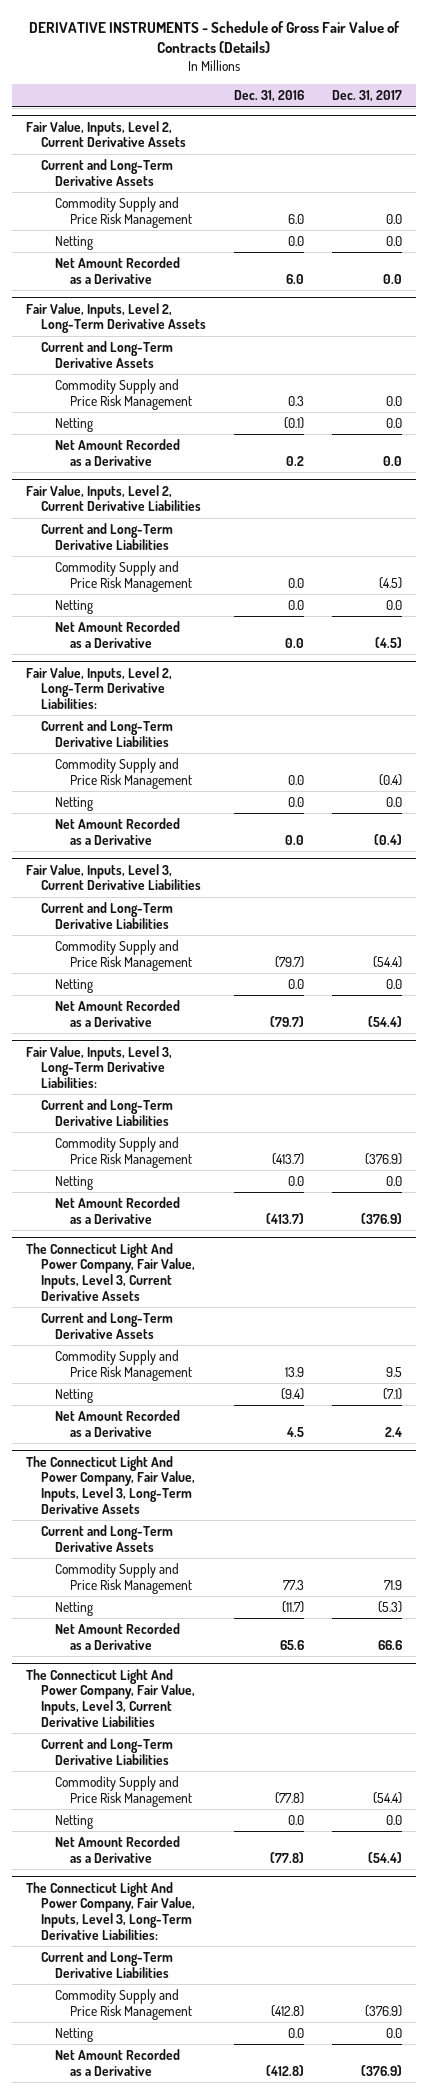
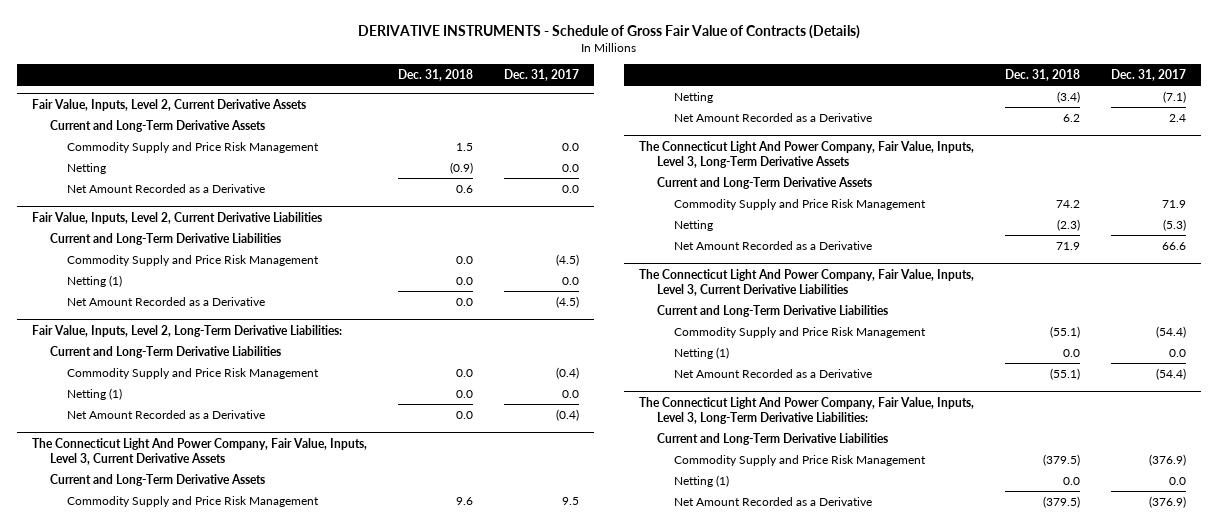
[233,90,304,103] Dec. 31, 2016 -> none
none -> [397,68,473,81] Dec. 31, 2018
[25,302,206,334] Fair Value, Inputs, Level 2, Long-Term Derivative Assets -> none
[40,341,173,368] Current and Long-Term Derivative Assets -> none
[55,379,193,410] Commodity Supply and Price Risk Management -> none
[55,418,94,433] Netting -> none
[55,439,181,466] Net Amount Recorded as a Derivative -> none
[55,600,94,615] Netting -> [67,274,123,287] Netting (1)
[55,797,94,812] Netting -> [67,387,123,400] Netting (1)
[25,863,201,891] Fair Value, Inputs, Level 3, Current Derivative Liabilities -> none
[40,902,173,929] Current and Long-Term Derivative Liabilities -> none
[55,940,193,971] Commodity Supply and Price Risk Management -> none
[55,979,94,994] Netting -> none
[55,1000,181,1027] Net Amount Recorded as a Derivative -> none
[25,1045,172,1088] Fair Value, Inputs, Level 3, Long-Term Derivative Liabilities: -> none
[40,1099,173,1126] Current and Long-Term Derivative Liabilities -> none
[55,1137,193,1168] Commodity Supply and Price Risk Management -> none
[55,1176,94,1191] Netting -> none
[55,1197,181,1224] Net Amount Recorded as a Derivative -> none
[55,1815,94,1830] Netting -> [674,346,730,359] Netting (1)
[55,2028,94,2043] Netting -> [674,474,730,487] Netting (1)

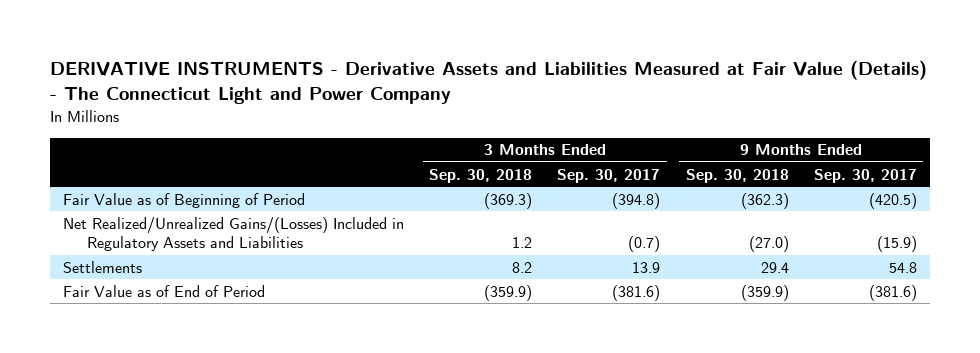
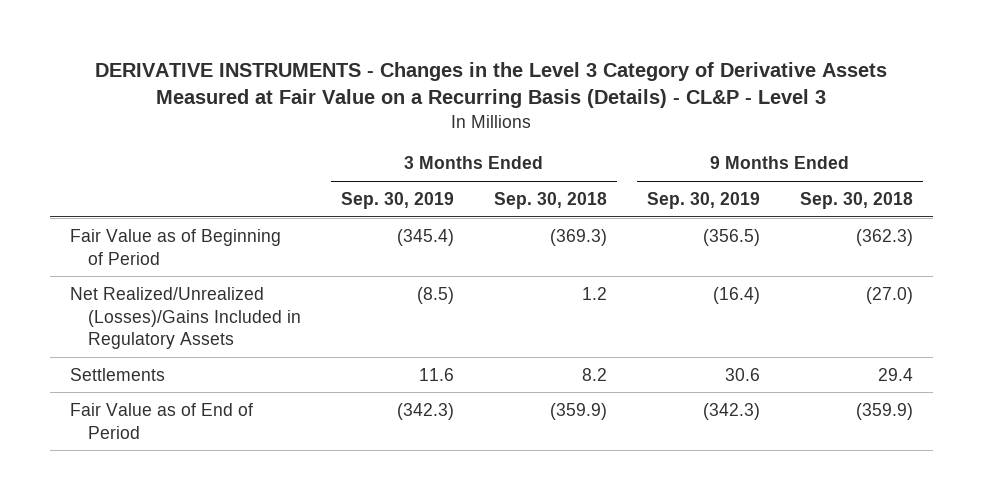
[50,60,928,105] DERIVATIVE INSTRUMENTS - Derivative Assets and Liabilities Measured at Fair Value (Details) - The Connecticut Light and Power Company -> [95,62,888,109] DERIVATIVE INSTRUMENTS - Changes in the Level 3 Category of Derivative Assets Measured at Fair Value on a Recurring Basis (Details) - CL&P - Level 3
[557,168,661,183] Sep. 30, 2017 -> none
[813,168,917,183] Sep. 30, 2017 -> none
none -> [341,191,455,209] Sep. 30, 2019
none -> [647,191,761,209] Sep. 30, 2019
[63,216,405,252] Net Realized/Unrealized Gains/(Losses) Included in Regulatory Assets and Liabilities -> [69,286,302,350] Net Realized/Unrealized (Losses)/Gains Included in Regulatory Assets

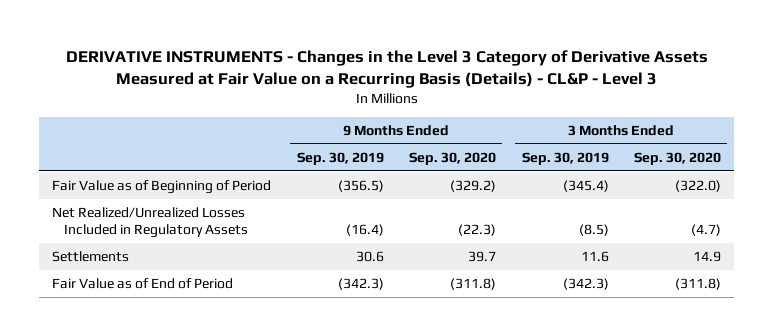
[494,191,608,209] Sep. 30, 2018 -> none
[799,191,913,209] Sep. 30, 2018 -> none
none -> [409,151,497,165] Sep. 30, 2020
none -> [633,151,721,165] Sep. 30, 2020
[69,286,302,350] Net Realized/Unrealized (Losses)/Gains Included in Regulatory Assets -> [52,207,249,239] Net Realized/Unrealized Losses Included in Regulatory Assets

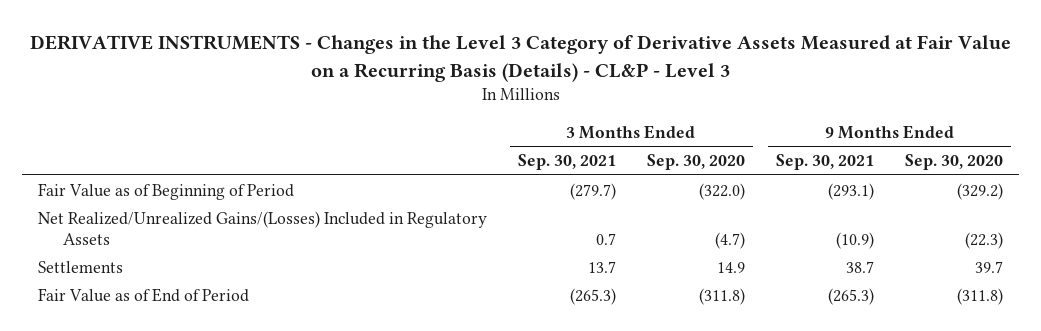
[296,151,384,165] Sep. 30, 2019 -> none
[521,151,609,165] Sep. 30, 2019 -> none
none -> [517,154,616,171] Sep. 30, 2021
none -> [776,154,875,171] Sep. 30, 2021
[52,207,249,239] Net Realized/Unrealized Losses Included in Regulatory Assets -> [37,210,487,245] Net Realized/Unrealized Gains/(Losses) Included in Regulatory Assets

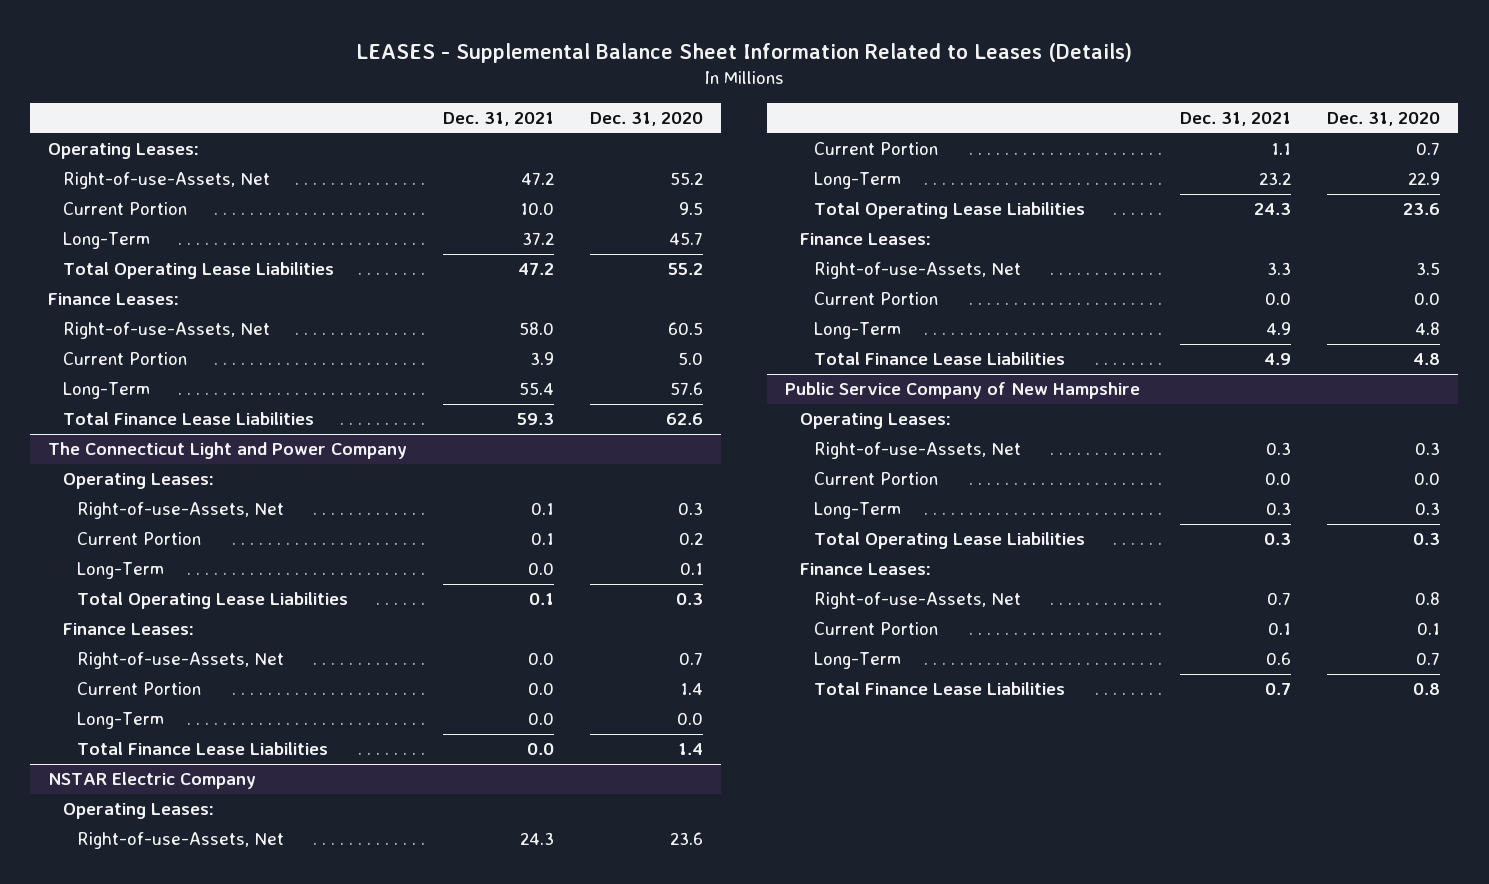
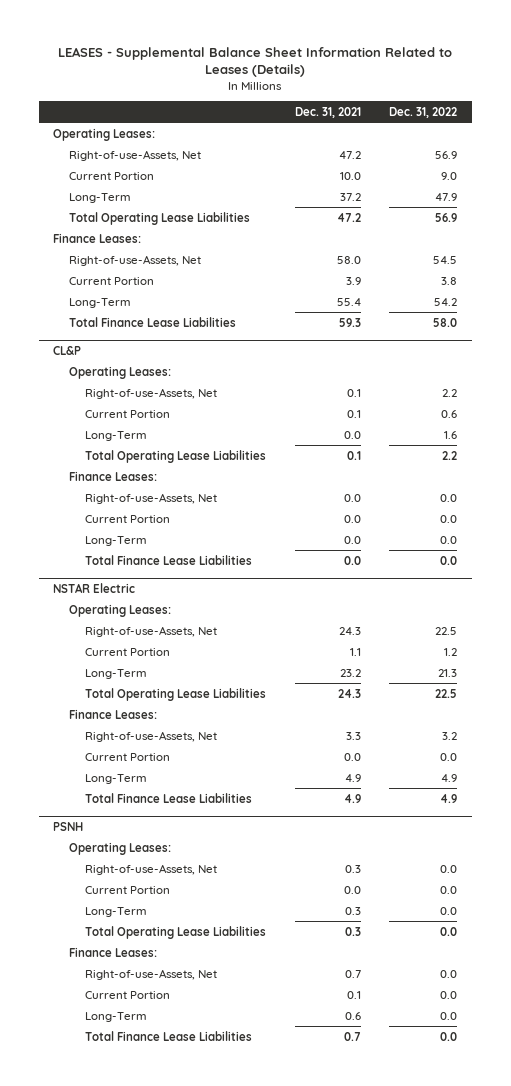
[590,111,704,126] Dec. 31, 2020 -> none
none -> [389,106,458,118] Dec. 31, 2022
[48,442,408,460] The Connecticut Light and Power Company -> [53,345,82,355] CL&P
[48,772,257,790] NSTAR Electric Company -> [53,582,136,593] NSTAR Electric
[785,382,1141,400] Public Service Company of New Hampshire -> [53,821,84,831] PSNH

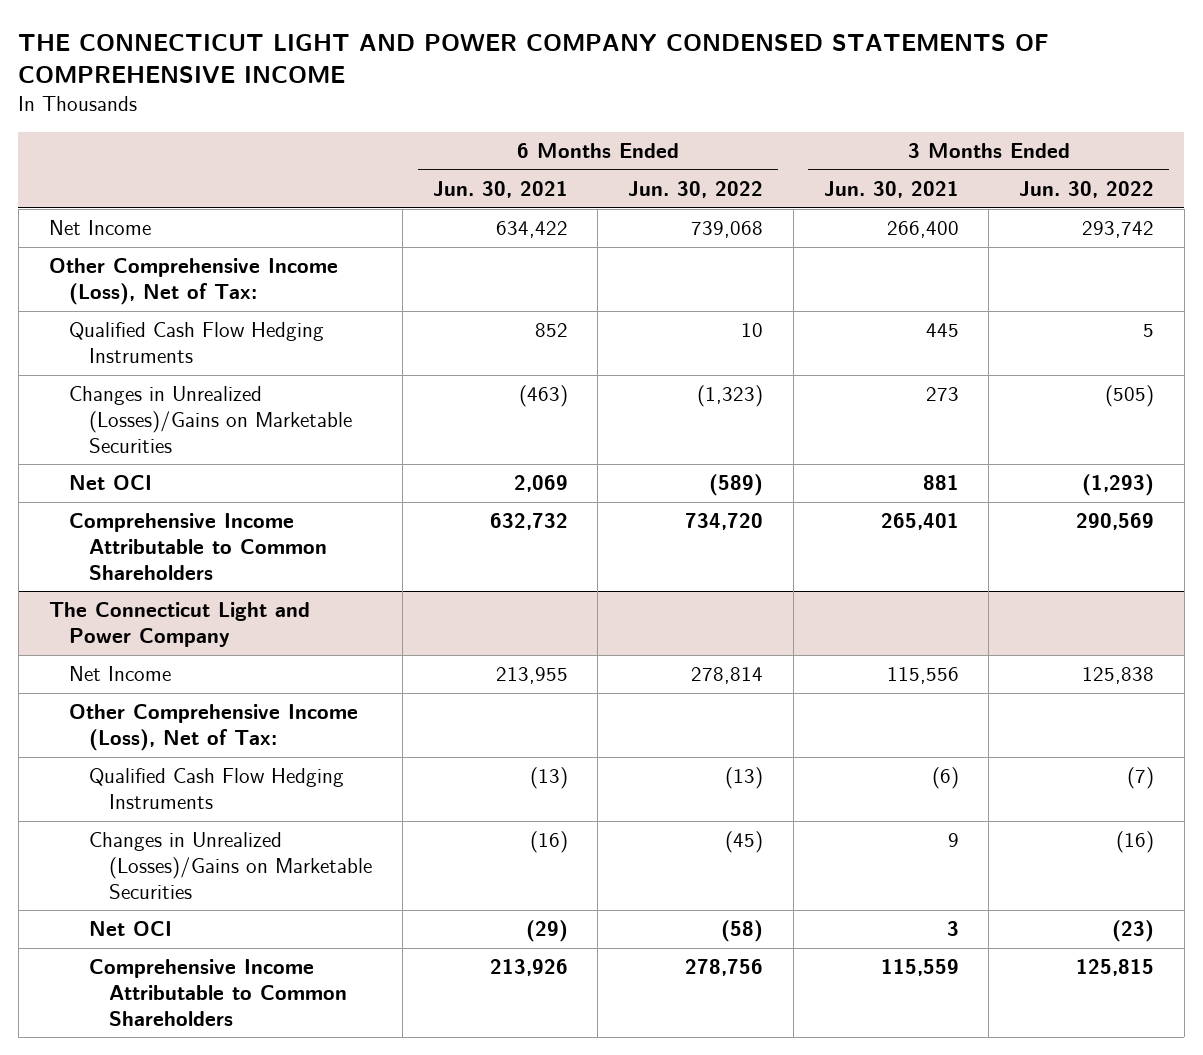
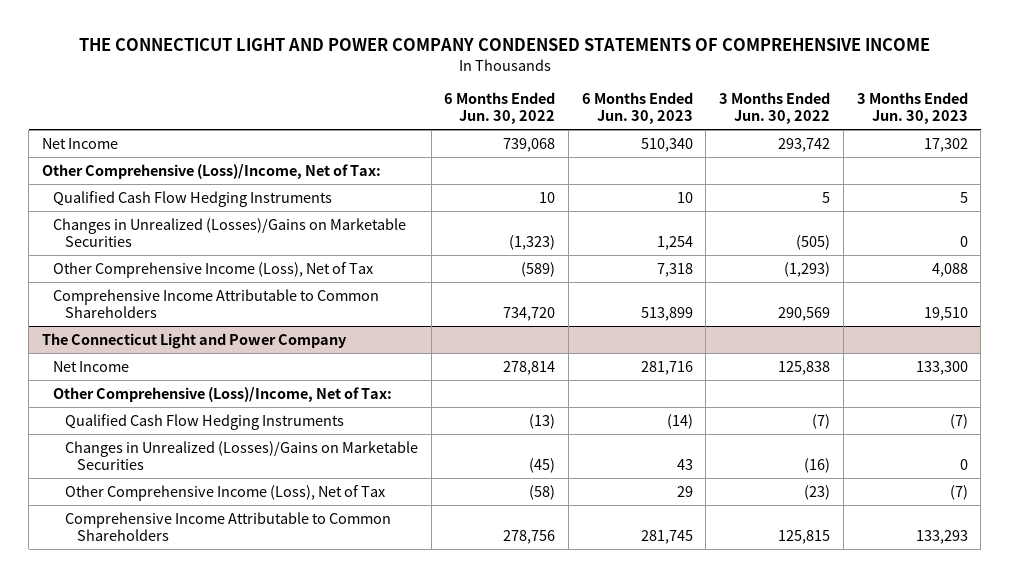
[432,181,568,199] Jun. 30, 2021 -> none
[823,181,959,199] Jun. 30, 2021 -> none
none -> [581,92,693,124] 6 Months Ended Jun. 30, 2023
none -> [856,92,968,124] 3 Months Ended Jun. 30, 2023
[48,258,338,305] Other Comprehensive Income (Loss), Net of Tax: -> [41,163,381,179] Other Comprehensive (Loss)/Income, Net of Tax:
[68,475,152,491] Net OCI -> [53,261,374,278] Other Comprehensive Income (Loss), Net of Tax
[68,704,358,751] Other Comprehensive Income (Loss), Net of Tax: -> [53,386,393,402] Other Comprehensive (Loss)/Income, Net of Tax:
[88,921,172,937] Net OCI -> [64,484,385,501] Other Comprehensive Income (Loss), Net of Tax

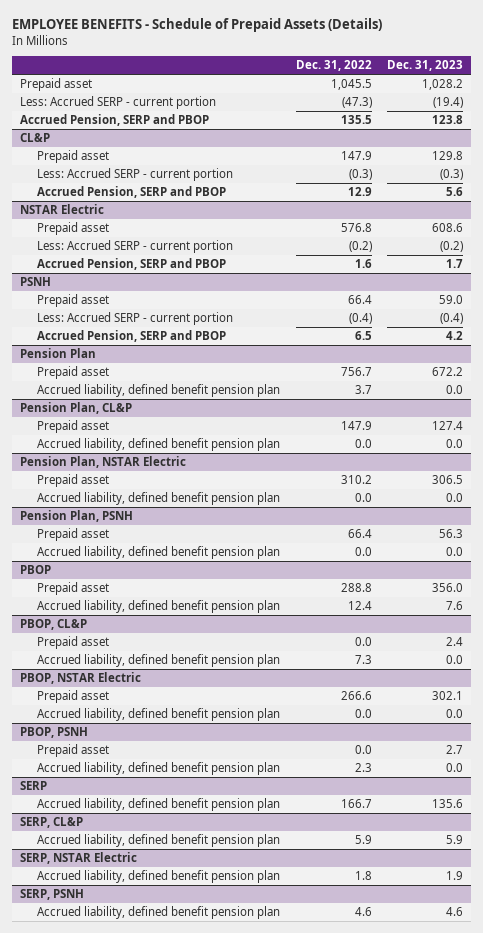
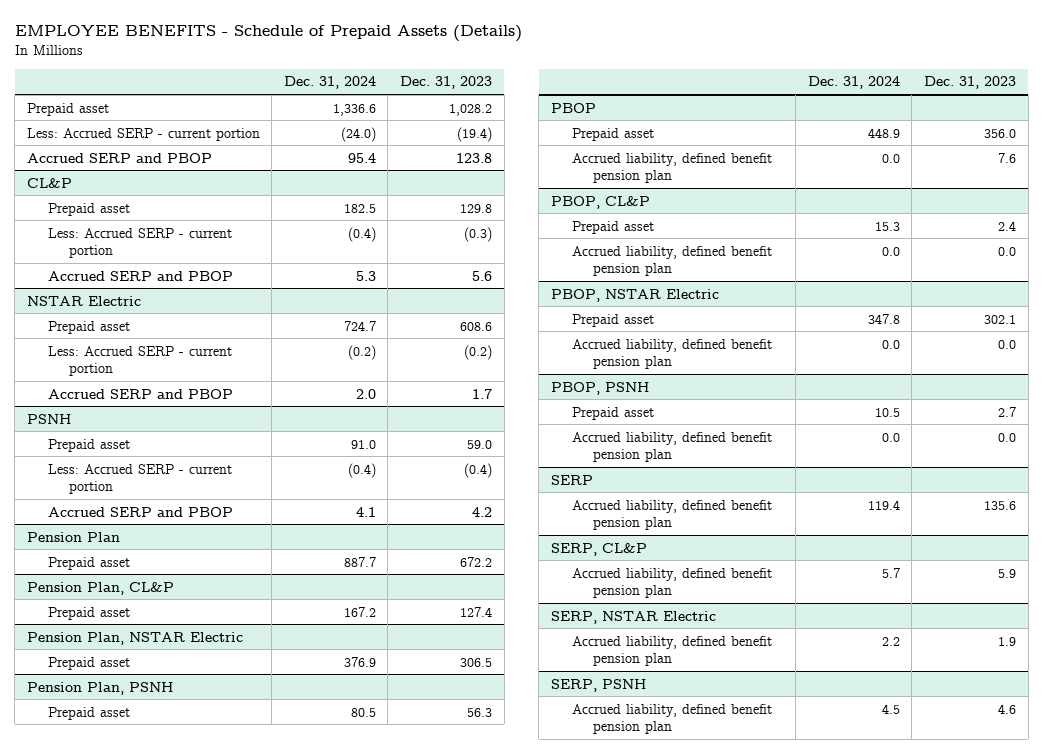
[295,60,372,72] Dec. 31, 2022 -> none
none -> [283,76,376,90] Dec. 31, 2024
[19,114,209,127] Accrued Pension, SERP and PBOP -> [26,152,212,163] Accrued SERP and PBOP
[36,186,226,199] Accrued Pension, SERP and PBOP -> [47,270,233,281] Accrued SERP and PBOP
[36,258,226,271] Accrued Pension, SERP and PBOP -> [47,388,233,399] Accrued SERP and PBOP
[36,330,226,343] Accrued Pension, SERP and PBOP -> [47,506,233,517] Accrued SERP and PBOP
[36,384,280,398] Accrued liability, defined benefit pension plan -> none
[36,438,280,452] Accrued liability, defined benefit pension plan -> none
[36,492,280,506] Accrued liability, defined benefit pension plan -> none
[36,546,280,560] Accrued liability, defined benefit pension plan -> none

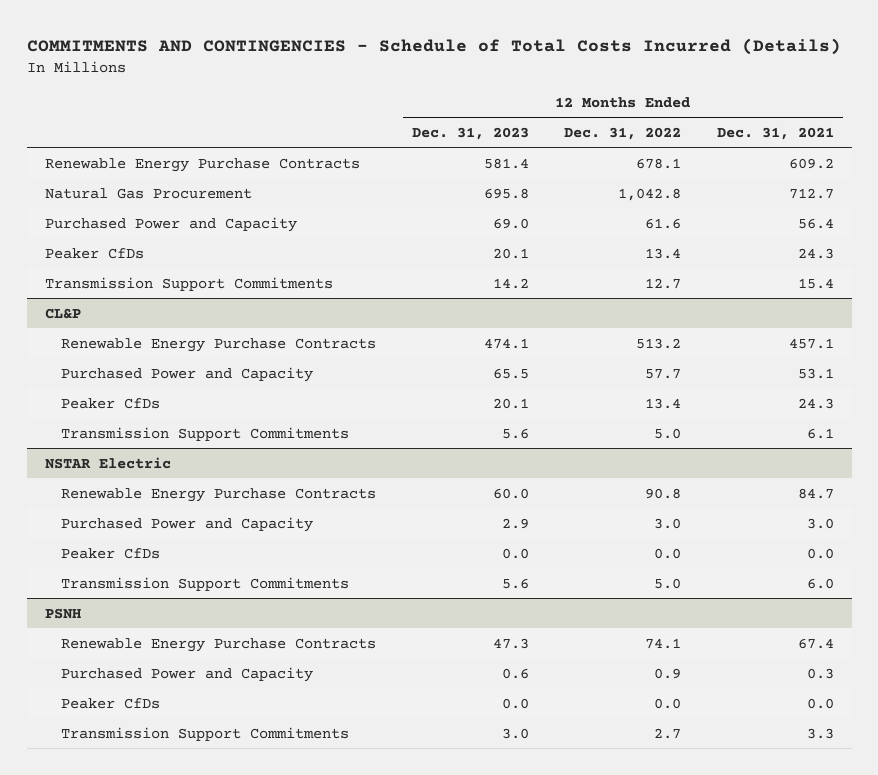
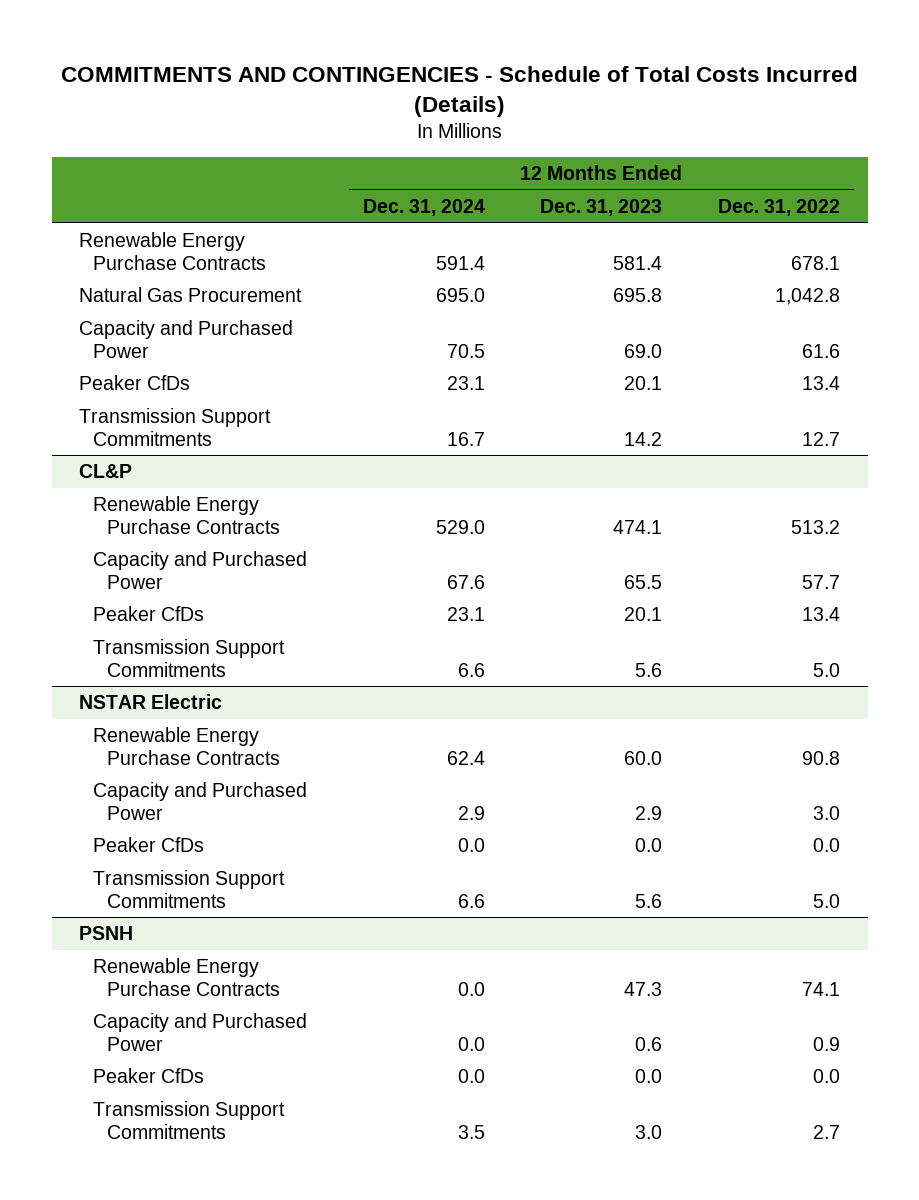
[716,126,834,140] Dec. 31, 2021 -> none
none -> [362,198,485,216] Dec. 31, 2024
[44,216,297,232] Purchased Power and Capacity -> [79,320,294,358] Capacity and Purchased Power
[60,366,313,382] Purchased Power and Capacity -> [93,551,308,589] Capacity and Purchased Power
[60,516,313,532] Purchased Power and Capacity -> [93,782,308,820] Capacity and Purchased Power
[60,666,313,682] Purchased Power and Capacity -> [93,1013,308,1051] Capacity and Purchased Power

